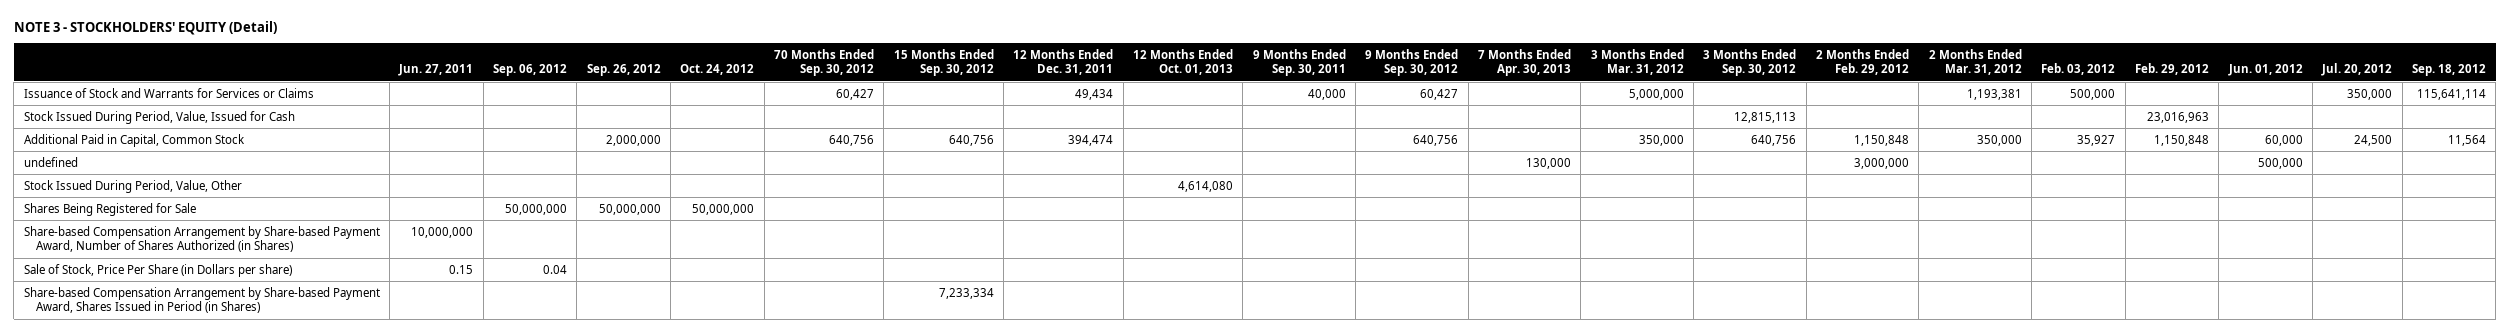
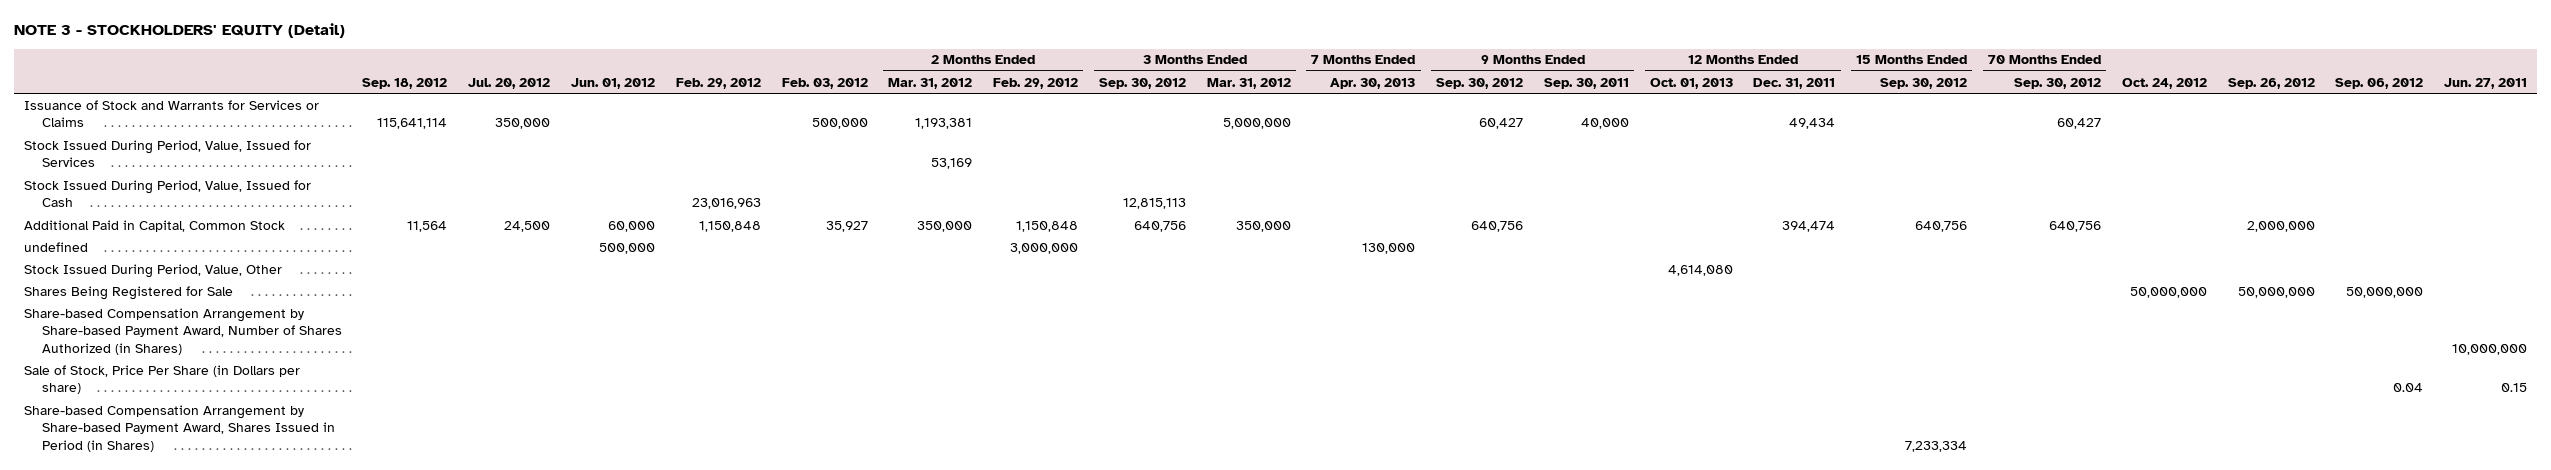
none -> [24,139,312,168] Stock Issued During Period, Value, Issued for Services

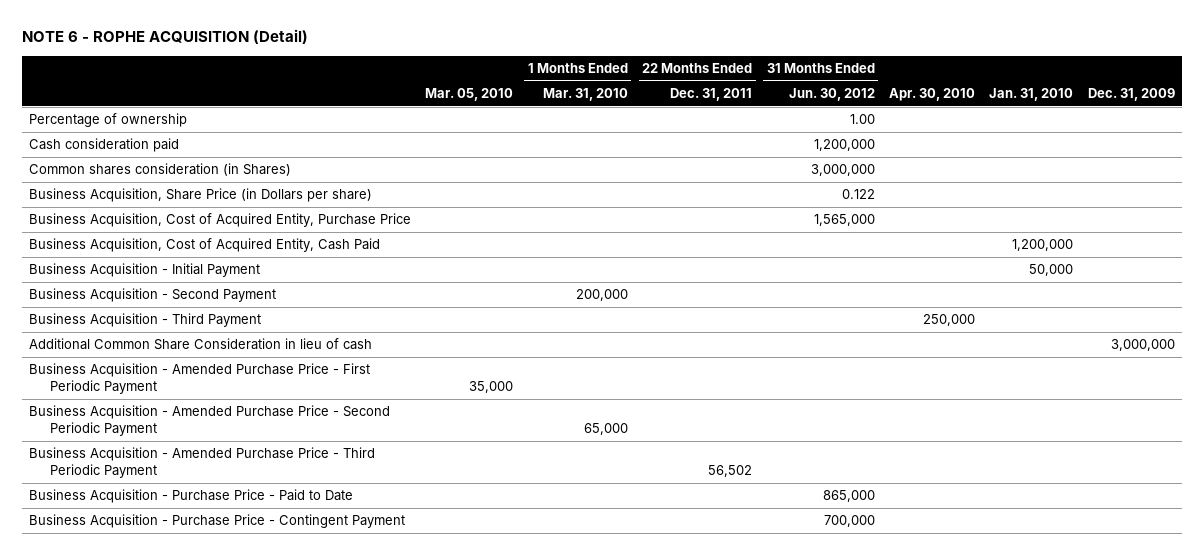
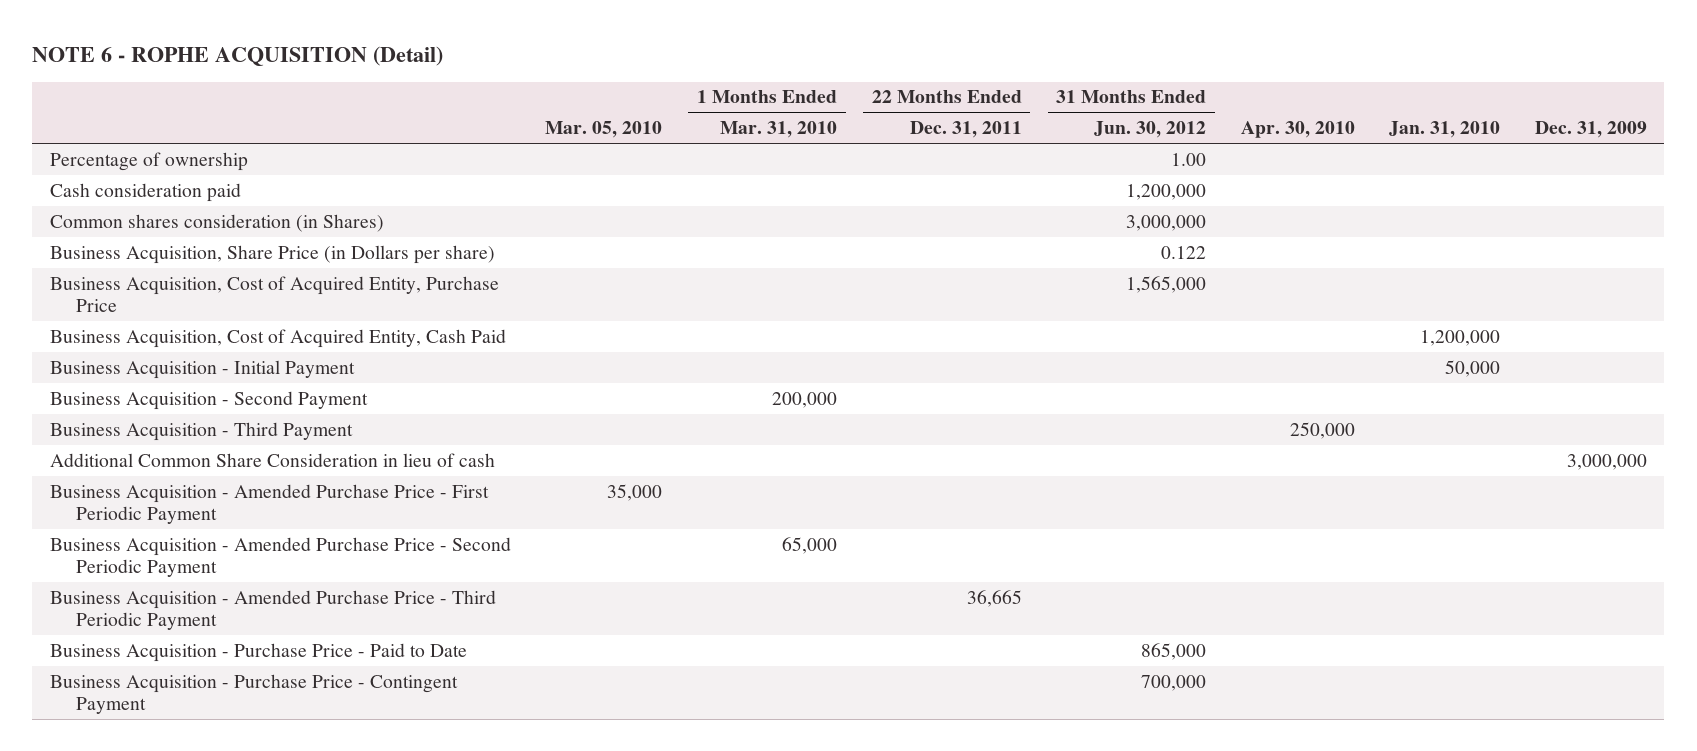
[708,464,753,477] 56,502 -> [966,589,1022,607] 36,665

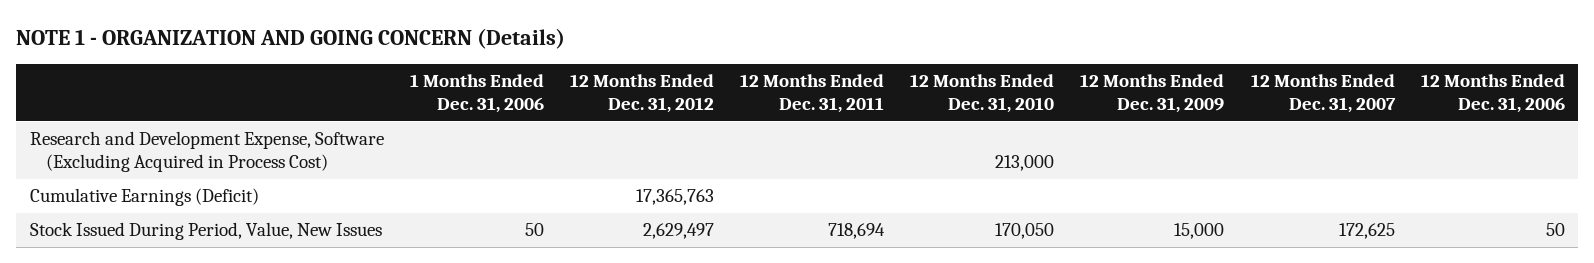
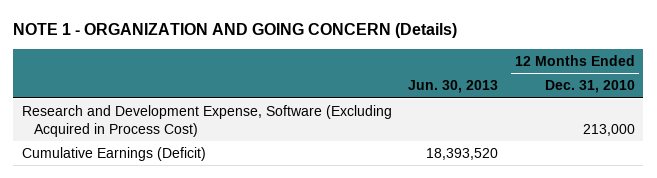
[409,74,544,113] 1 Months Ended Dec. 31, 2006 -> none
[569,74,714,113] 12 Months Ended Dec. 31, 2012 -> none
[740,74,885,113] 12 Months Ended Dec. 31, 2011 -> none
[1080,74,1225,113] 12 Months Ended Dec. 31, 2009 -> none
[1250,74,1396,113] 12 Months Ended Dec. 31, 2007 -> none
[1420,74,1565,113] 12 Months Ended Dec. 31, 2006 -> none
none -> [408,80,499,94] Jun. 30, 2013
[29,222,382,241] Stock Issued During Period, Value, New Issues -> none

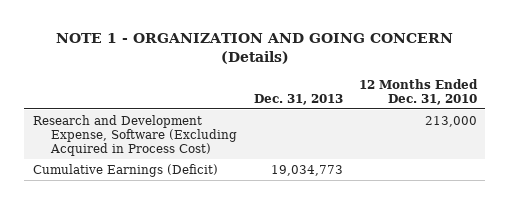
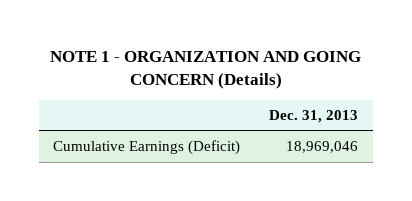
[358,78,478,105] 12 Months Ended Dec. 31, 2010 -> none
[32,114,238,157] Research and Development Expense, Software (Excluding Acquired in Process Cost) -> none
[270,164,343,176] 19,034,773 -> [286,141,359,154] 18,969,046

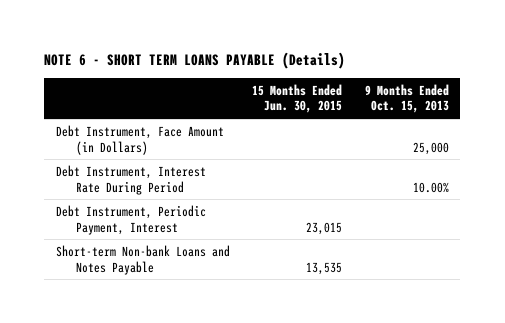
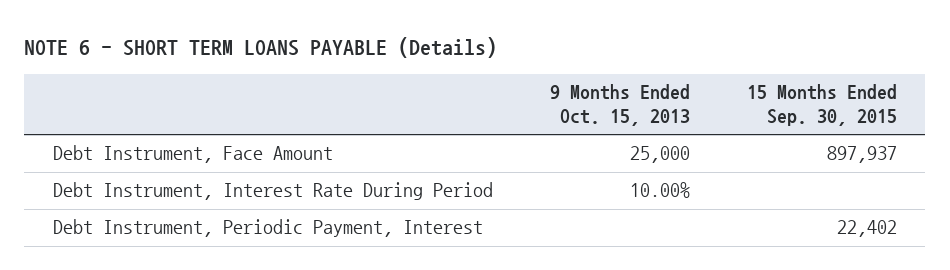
[252,83,343,114] 15 Months Ended Jun. 30, 2015 -> none
none -> [746,84,897,127] 15 Months Ended Sep. 30, 2015
[55,124,224,155] Debt Instrument, Face Amount (in Dollars) -> [52,145,333,164] Debt Instrument, Face Amount
[55,244,230,275] Short-term Non-bank Loans and Notes Payable -> none

